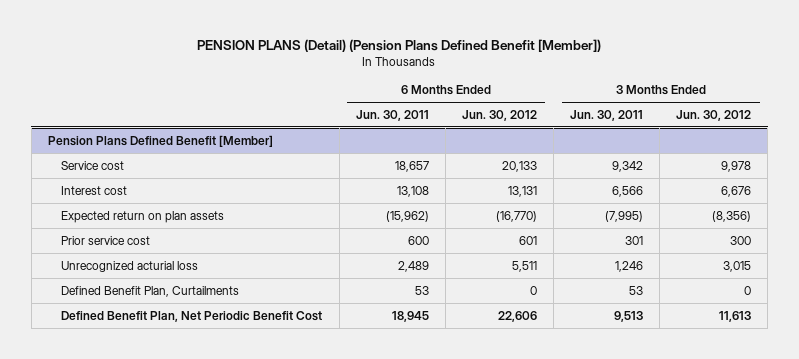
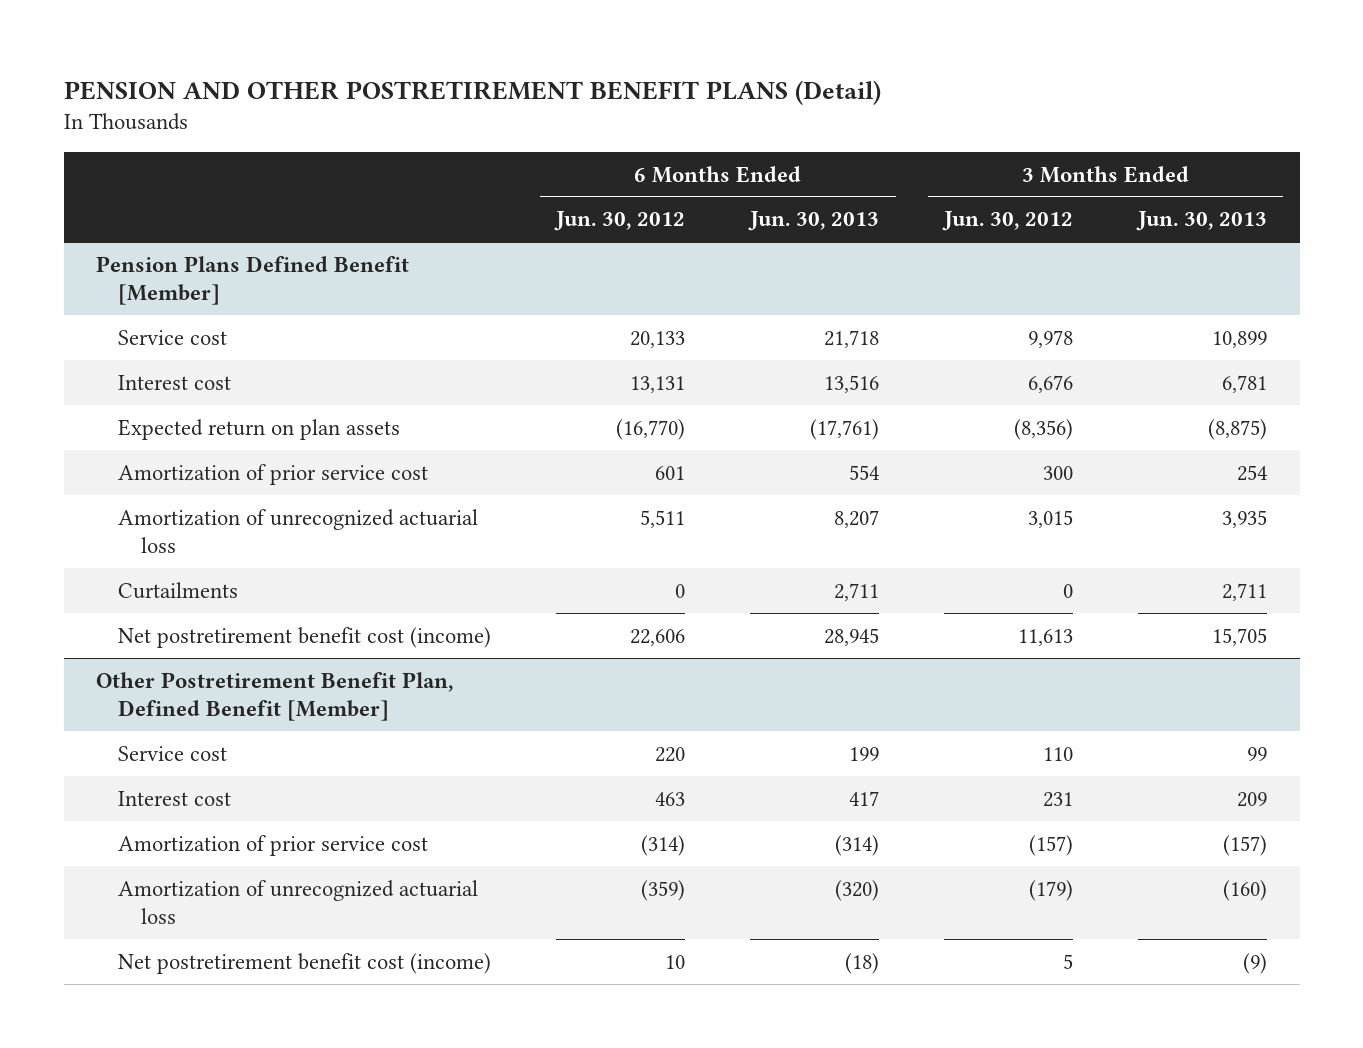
[197,38,602,52] PENSION PLANS (Detail) (Pension Plans Defined Benefit [Member]) -> [63,79,881,105] PENSION AND OTHER POSTRETIREMENT BENEFIT PLANS (Detail)
[355,109,429,121] Jun. 30, 2011 -> none
[570,109,644,121] Jun. 30, 2011 -> none
none -> [748,211,880,232] Jun. 30, 2013
none -> [1136,211,1268,232] Jun. 30, 2013
[61,235,151,245] Prior service cost -> [118,463,429,485] Amortization of prior service cost
[61,260,199,272] Unrecognized acturial loss -> [118,508,479,553] Amortization of unrecognized actuarial loss
[61,285,240,297] Defined Benefit Plan, Curtailments -> [118,581,239,599] Curtailments
[61,310,323,322] Defined Benefit Plan, Net Periodic Benefit Cost -> [118,626,492,648] Net postretirement benefit cost (income)
none -> [96,671,454,721] Other Postretirement Benefit Plan, Defined Benefit [Member]
none -> [118,745,228,761] Service cost
none -> [118,790,232,806] Interest cost
none -> [118,834,429,856] Amortization of prior service cost
none -> [118,879,479,924] Amortization of unrecognized actuarial loss
none -> [118,952,492,974] Net postretirement benefit cost (income)

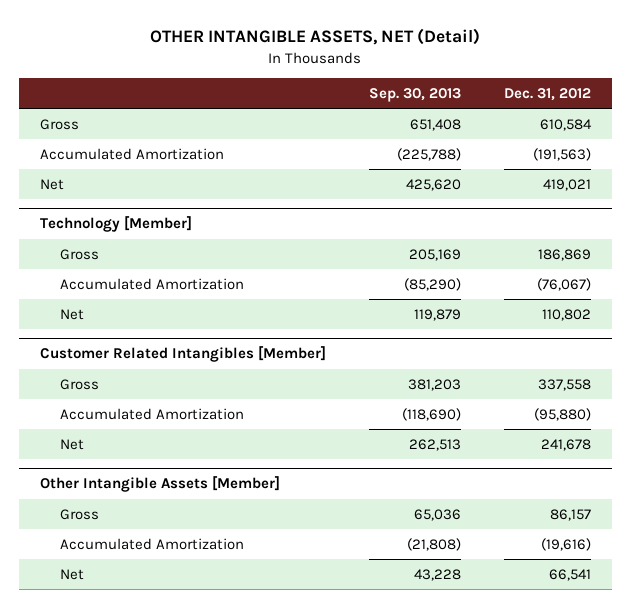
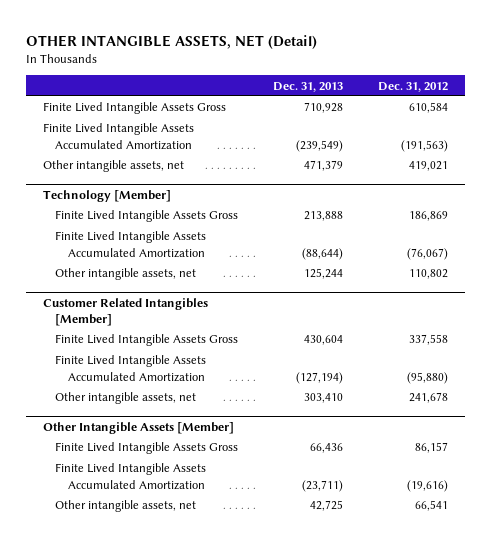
[368,87,461,102] Sep. 30, 2013 -> none
none -> [272,81,343,92] Dec. 31, 2013
[40,118,80,130] Gross -> [43,102,227,115] Finite Lived Intangible Assets Gross
[40,147,225,160] Accumulated Amortization -> [43,123,195,150] Finite Lived Intangible Assets Accumulated Amortization
[40,178,65,190] Net -> [43,160,185,173] Other intangible assets, net
[60,248,100,260] Gross -> [55,210,239,223] Finite Lived Intangible Assets Gross
[60,277,245,290] Accumulated Amortization -> [55,231,207,258] Finite Lived Intangible Assets Accumulated Amortization
[60,308,85,320] Net -> [55,268,197,281] Other intangible assets, net
[60,378,100,390] Gross -> [55,334,239,347] Finite Lived Intangible Assets Gross
[60,407,245,420] Accumulated Amortization -> [55,355,207,382] Finite Lived Intangible Assets Accumulated Amortization
[60,438,85,450] Net -> [55,392,197,405] Other intangible assets, net
[60,508,100,520] Gross -> [55,442,239,455] Finite Lived Intangible Assets Gross
[60,537,245,550] Accumulated Amortization -> [55,463,207,490] Finite Lived Intangible Assets Accumulated Amortization
[60,568,85,580] Net -> [55,500,197,513] Other intangible assets, net

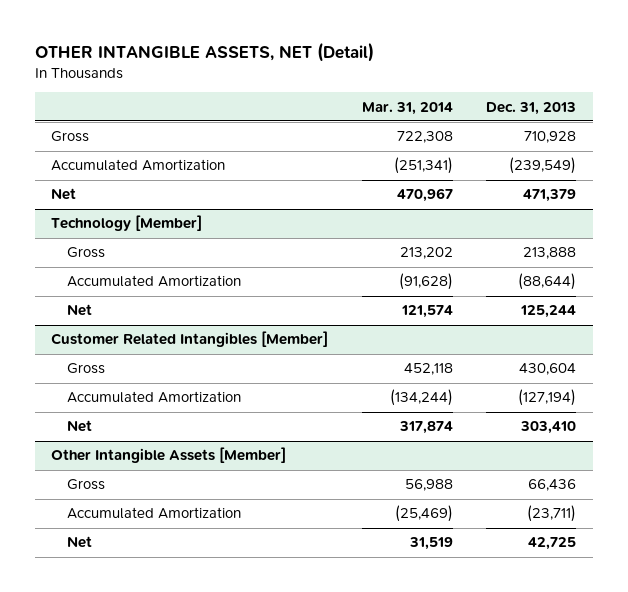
[377,81,448,92] Dec. 31, 2012 -> none
none -> [361,101,453,115] Mar. 31, 2014
[43,102,227,115] Finite Lived Intangible Assets Gross -> [51,131,90,143] Gross
[43,123,195,150] Finite Lived Intangible Assets Accumulated Amortization -> [51,159,226,172] Accumulated Amortization
[43,160,185,173] Other intangible assets, net -> [51,188,77,201] Net
[55,210,239,223] Finite Lived Intangible Assets Gross -> [67,247,106,259] Gross
[55,231,207,258] Finite Lived Intangible Assets Accumulated Amortization -> [67,275,242,288] Accumulated Amortization
[55,268,197,281] Other intangible assets, net -> [67,304,93,317] Net
[55,334,239,347] Finite Lived Intangible Assets Gross -> [67,363,106,375] Gross
[55,355,207,382] Finite Lived Intangible Assets Accumulated Amortization -> [67,391,242,404] Accumulated Amortization
[55,392,197,405] Other intangible assets, net -> [67,420,93,433] Net
[55,442,239,455] Finite Lived Intangible Assets Gross -> [67,479,106,491] Gross
[55,463,207,490] Finite Lived Intangible Assets Accumulated Amortization -> [67,507,242,520] Accumulated Amortization
[55,500,197,513] Other intangible assets, net -> [67,536,93,549] Net

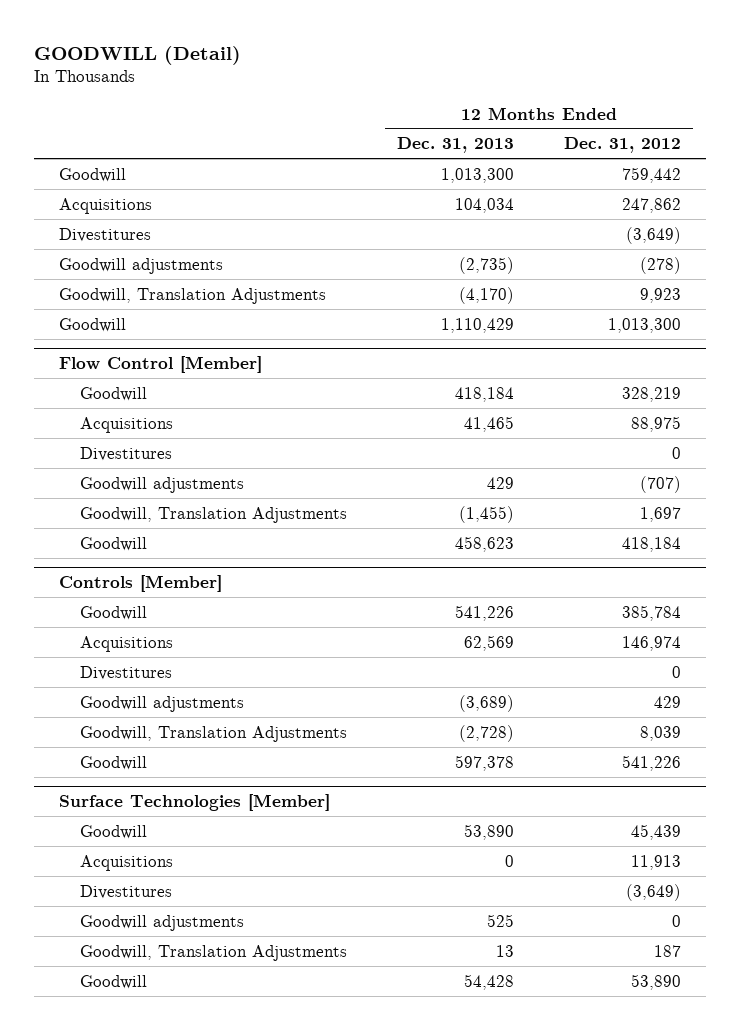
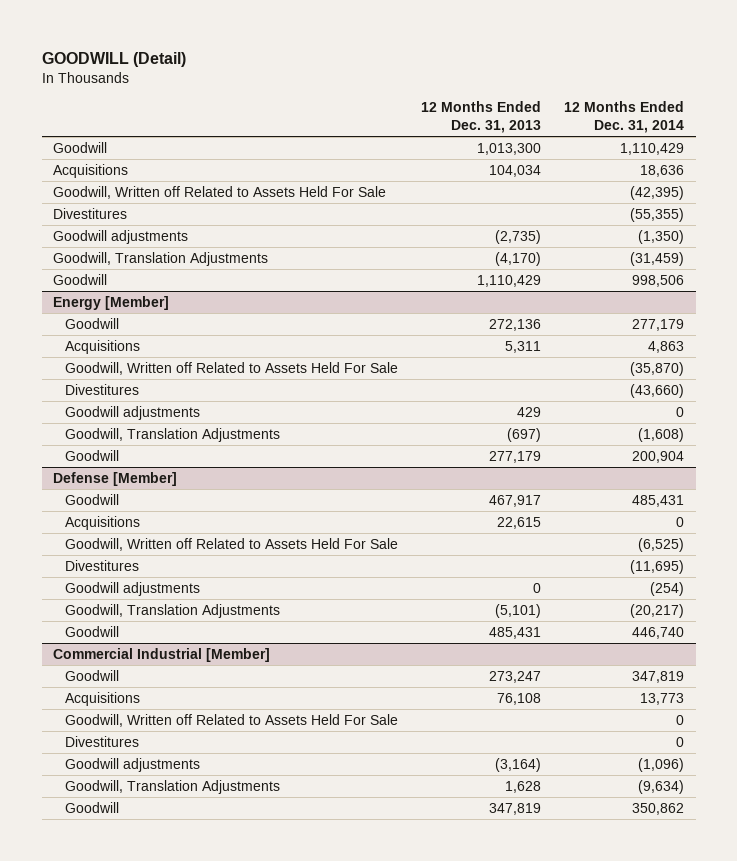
[563,137,681,154] Dec. 31, 2012 -> none
none -> [564,101,685,134] 12 Months Ended Dec. 31, 2014
none -> [53,185,387,199] Goodwill, Written off Related to Assets Held For Sale
[58,356,262,374] Flow Control [Member] -> none
none -> [53,295,170,310] Energy [Member]
[455,386,515,402] 418,184 -> [489,318,542,331] 272,136
[464,415,515,432] 41,465 -> [505,340,542,353] 5,311
none -> [65,361,399,375] Goodwill, Written off Related to Assets Held For Sale
[58,575,222,593] Controls [Member] -> none
[459,505,515,523] (1,455) -> [507,427,542,442] (697)
[455,535,515,552] 458,623 -> [489,450,542,463] 277,179
none -> [53,471,178,486] Defense [Member]
[455,604,515,621] 541,226 -> [489,494,542,507] 467,917
[464,634,515,651] 62,569 -> [497,516,542,529] 22,615
none -> [65,537,399,551] Goodwill, Written off Related to Assets Held For Sale
[58,794,330,812] Surface Technologies [Member] -> none
[459,694,515,712] (3,689) -> [533,582,542,593] 0
[459,724,515,742] (2,728) -> [495,603,542,618] (5,101)
[455,754,515,771] 597,378 -> [489,626,542,639] 485,431
none -> [53,647,271,662] Commercial Industrial [Member]
[464,823,515,840] 53,890 -> [489,670,542,683] 273,247
[505,854,515,867] 0 -> [497,692,542,705] 76,108
none -> [65,713,399,727] Goodwill, Written off Related to Assets Held For Sale
[487,913,515,927] 525 -> [495,757,542,772] (3,164)
[496,944,515,957] 13 -> [505,780,542,793] 1,628
[464,973,515,990] 54,428 -> [489,802,542,815] 347,819

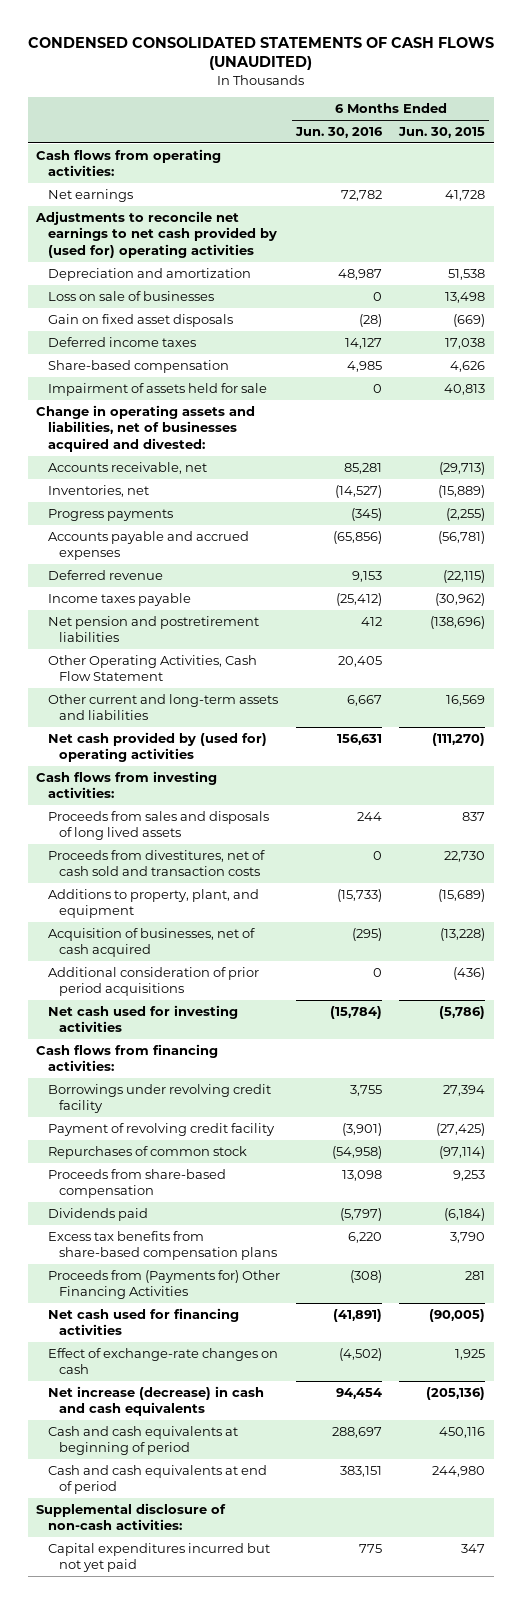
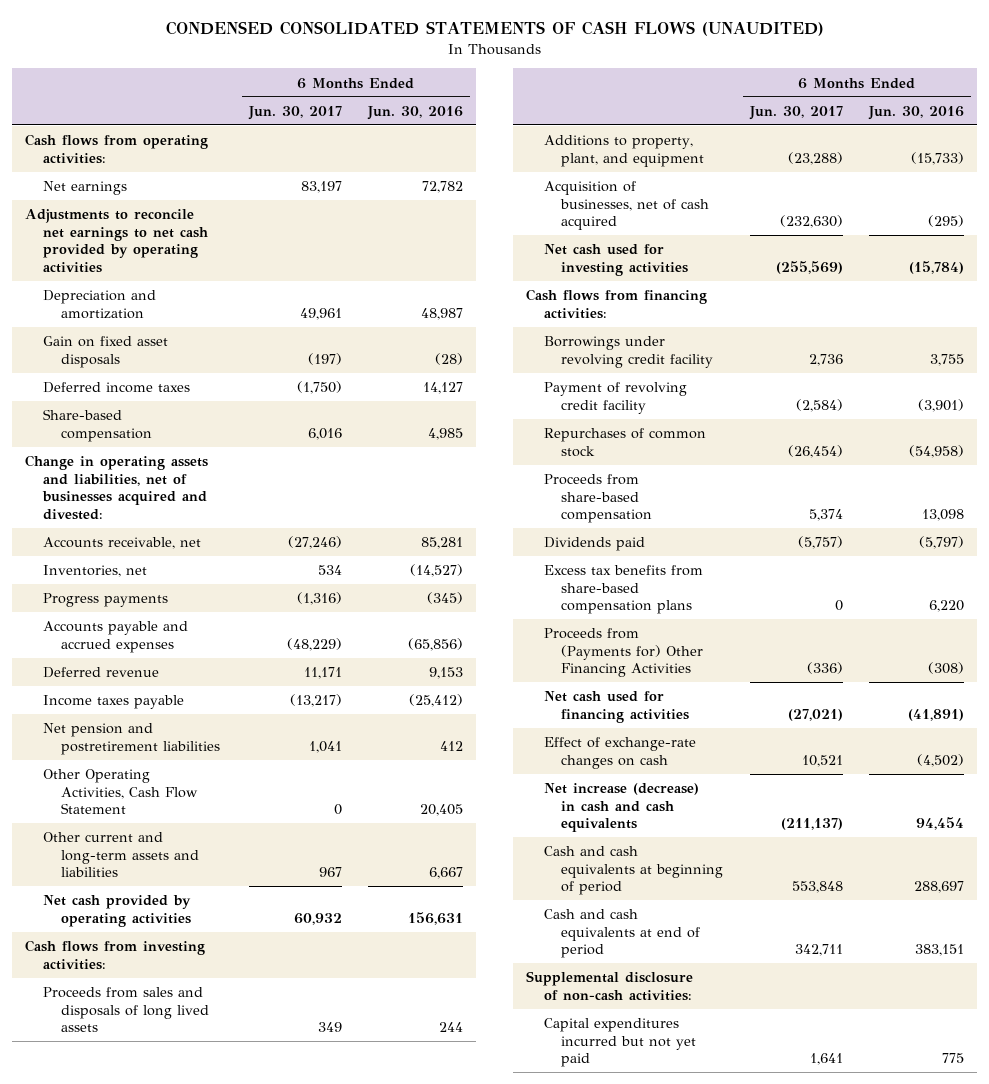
[398,126,486,138] Jun. 30, 2015 -> none
none -> [247,105,342,120] Jun. 30, 2017
[35,210,277,258] Adjustments to reconcile net earnings to net cash provided by (used for) operating activities -> [24,209,208,274] Adjustments to reconcile net earnings to net cash provided by operating activities
[47,290,214,301] Loss on sale of businesses -> none
[47,382,267,396] Impairment of assets held for sale -> none
[47,731,267,763] Net cash provided by (used for) operating activities -> [42,895,191,927] Net cash provided by operating activities
[47,849,265,877] Proceeds from divestitures, net of cash sold and transaction costs -> none
[47,966,259,997] Additional consideration of prior period acquisitions -> none

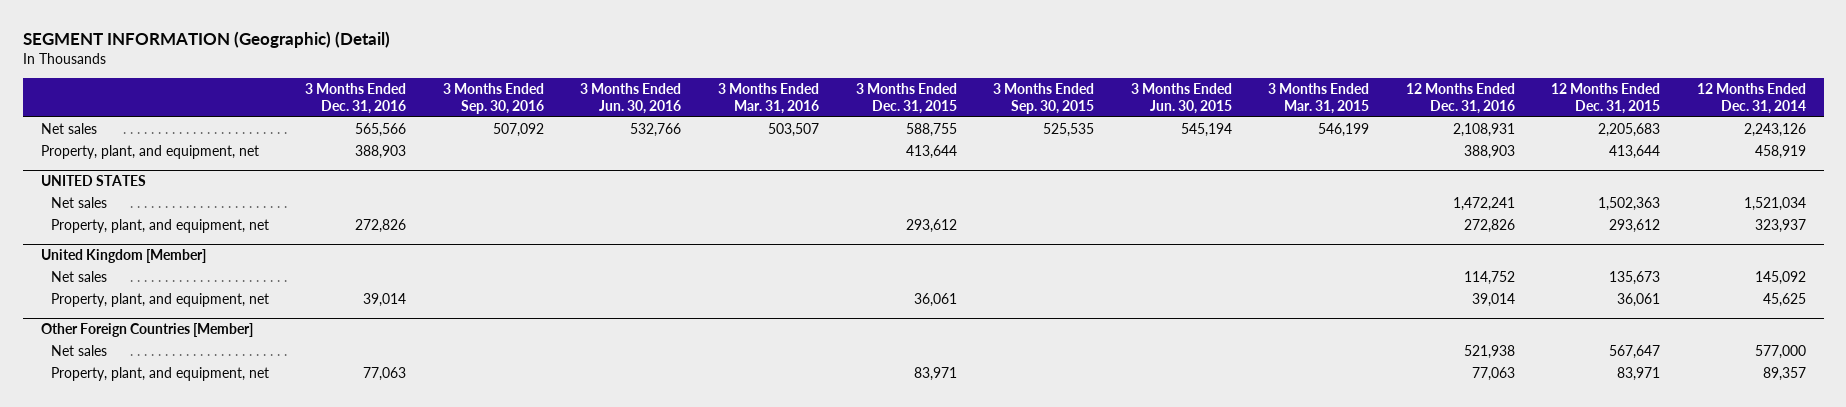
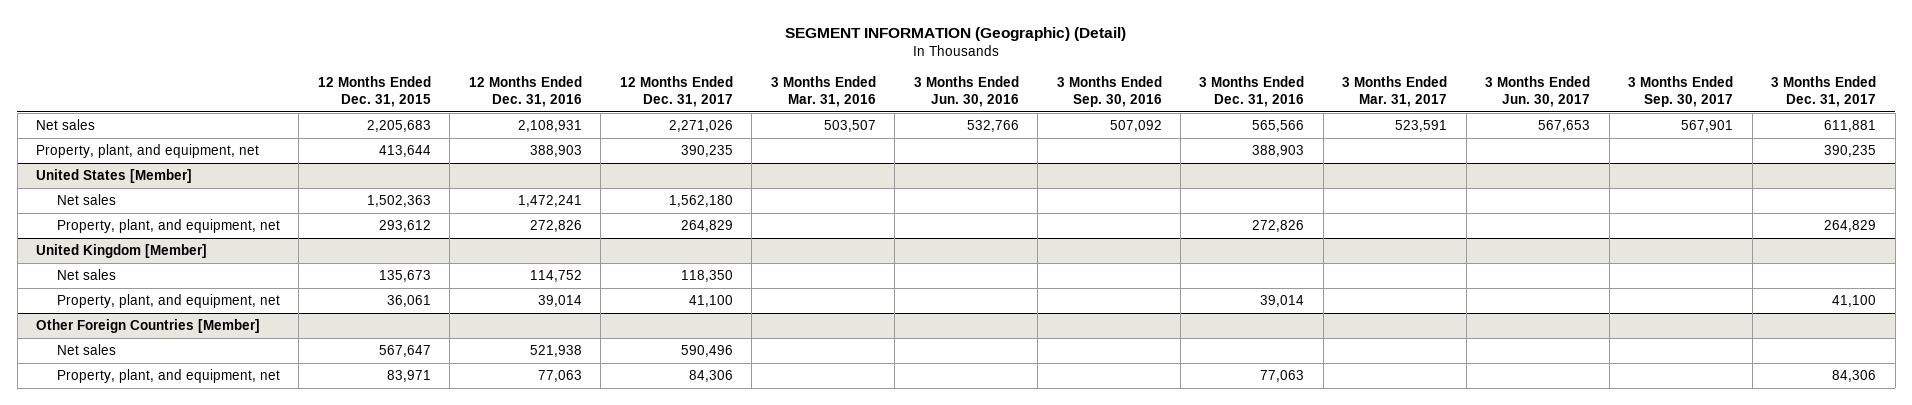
[855,82,957,115] 3 Months Ended Dec. 31, 2015 -> none
[993,82,1095,115] 3 Months Ended Sep. 30, 2015 -> none
[1130,82,1232,115] 3 Months Ended Jun. 30, 2015 -> none
[1268,82,1370,115] 3 Months Ended Mar. 31, 2015 -> none
[1696,82,1806,115] 12 Months Ended Dec. 31, 2014 -> none
none -> [619,75,733,107] 12 Months Ended Dec. 31, 2017
none -> [1342,75,1448,107] 3 Months Ended Mar. 31, 2017
none -> [1485,75,1591,107] 3 Months Ended Jun. 30, 2017
none -> [1628,75,1734,107] 3 Months Ended Sep. 30, 2017
none -> [1771,75,1877,107] 3 Months Ended Dec. 31, 2017
[40,175,146,187] UNITED STATES -> [36,168,193,183] United States [Member]

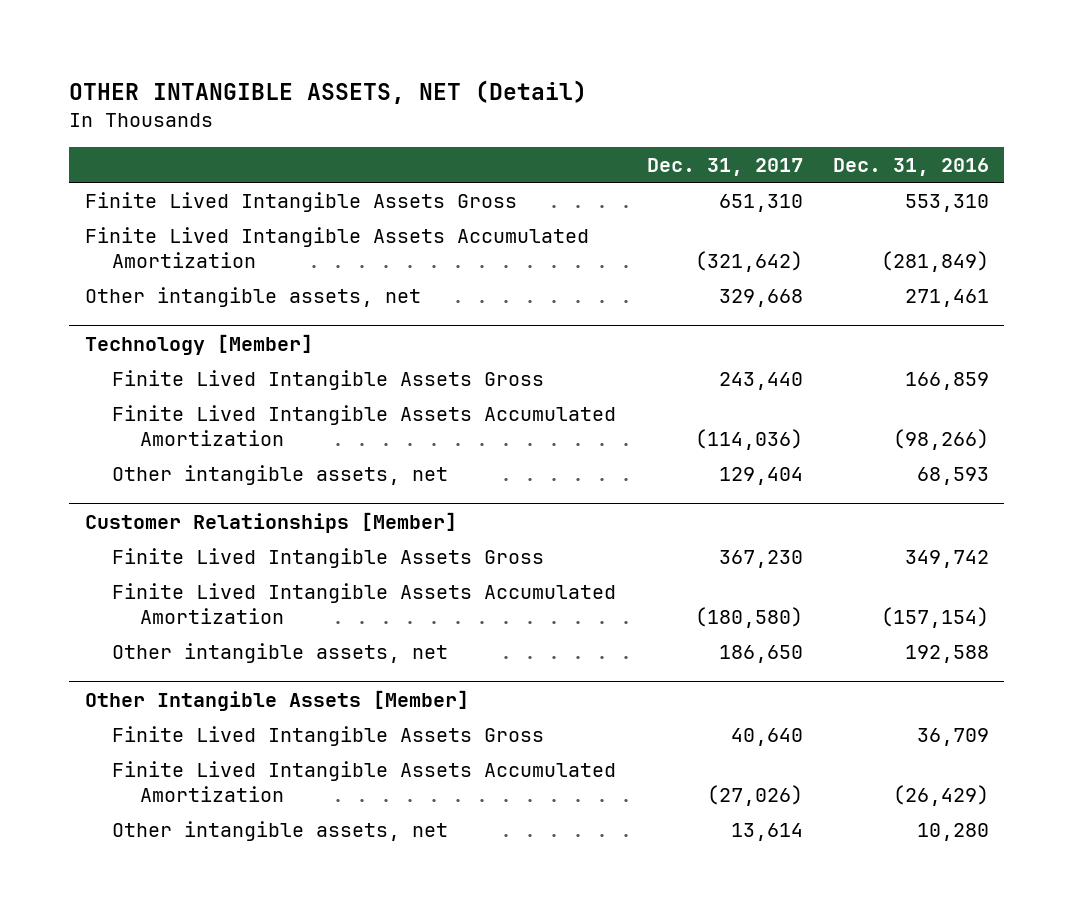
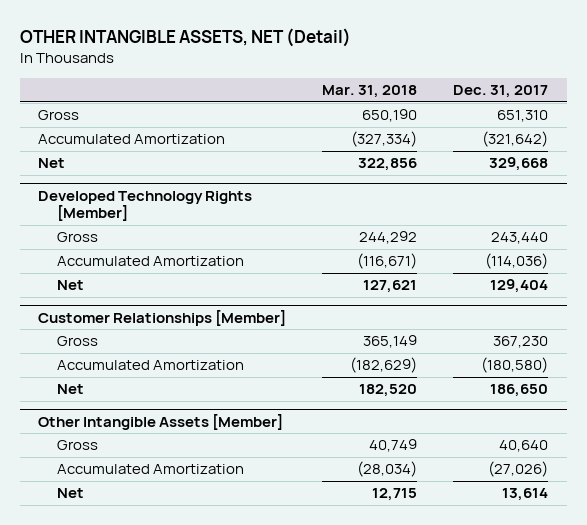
[833,157,990,176] Dec. 31, 2016 -> none
none -> [322,85,418,99] Mar. 31, 2018
[84,191,517,212] Finite Lived Intangible Assets Gross -> [38,110,80,121] Gross
[84,226,589,269] Finite Lived Intangible Assets Accumulated Amortization -> [38,134,226,145] Accumulated Amortization
[84,286,421,307] Other intangible assets, net -> [38,158,66,169] Net
[84,333,313,355] Technology [Member] -> [38,190,253,222] Developed Technology Rights [Member]
[112,369,545,390] Finite Lived Intangible Assets Gross -> [57,232,99,243] Gross
[112,404,617,447] Finite Lived Intangible Assets Accumulated Amortization -> [57,256,245,267] Accumulated Amortization
[112,464,449,485] Other intangible assets, net -> [57,280,85,291] Net
[112,547,545,568] Finite Lived Intangible Assets Gross -> [57,336,99,347] Gross
[112,582,617,625] Finite Lived Intangible Assets Accumulated Amortization -> [57,360,245,371] Accumulated Amortization
[112,642,449,663] Other intangible assets, net -> [57,384,85,395] Net
[112,725,545,746] Finite Lived Intangible Assets Gross -> [57,440,99,451] Gross
[112,760,617,803] Finite Lived Intangible Assets Accumulated Amortization -> [57,464,245,475] Accumulated Amortization
[112,820,449,841] Other intangible assets, net -> [57,488,85,499] Net

